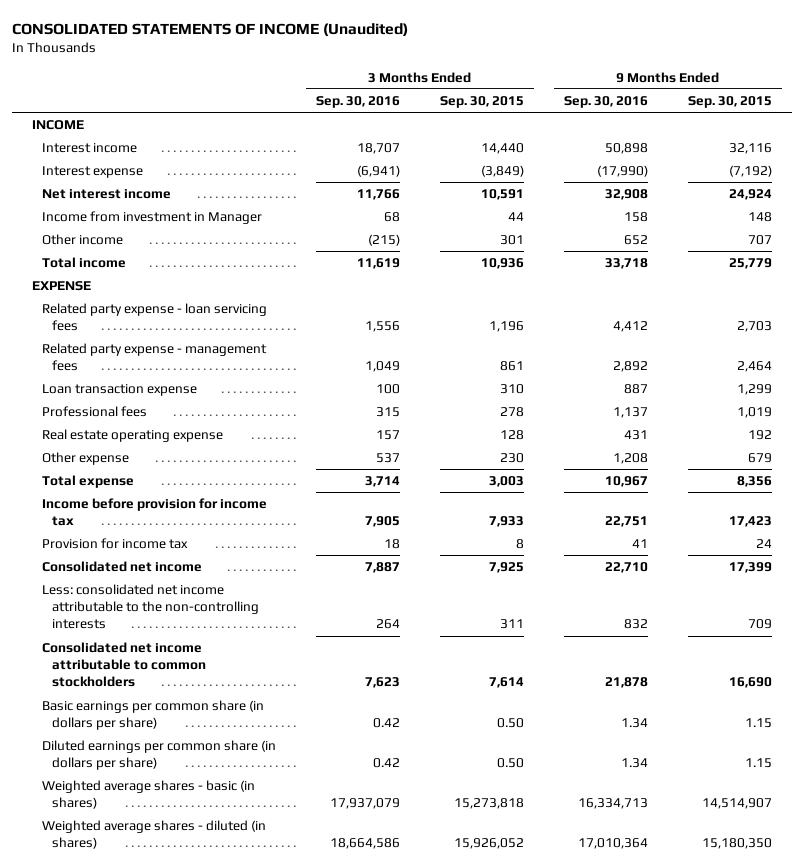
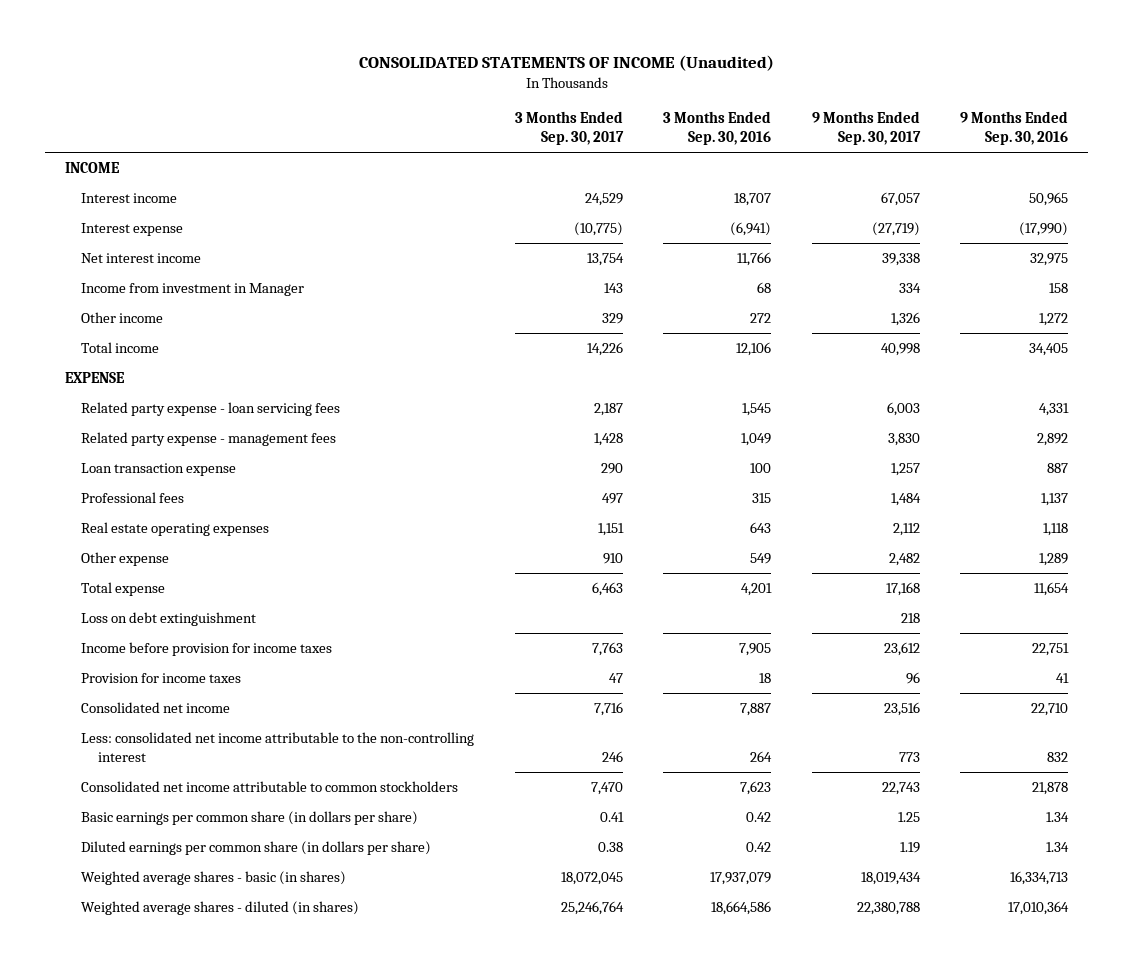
[440,96,525,109] Sep. 30, 2015 -> none
[688,96,773,109] Sep. 30, 2015 -> none
none -> [514,111,624,146] 3 Months Ended Sep. 30, 2017
none -> [811,111,921,146] 9 Months Ended Sep. 30, 2017
[605,143,649,155] 50,898 -> [1029,192,1069,207] 50,965
[605,189,649,201] 32,908 -> [1030,253,1069,267] 32,975
[368,234,401,247] (215) -> [750,313,772,324] 272
[624,235,649,246] 652 -> [1039,313,1069,327] 1,272
[357,258,401,270] 11,619 -> [736,342,772,357] 12,106
[605,258,649,270] 33,718 -> [1029,343,1069,357] 34,405
[365,321,401,333] 1,556 -> [742,403,772,417] 1,545
[613,321,649,333] 4,412 -> [1039,403,1070,417] 4,331
[41,429,223,443] Real estate operating expense -> [81,522,270,537] Real estate operating expenses
[376,430,401,441] 157 -> [750,522,772,534] 643
[624,430,649,441] 431 -> [1043,523,1069,537] 1,118
[376,453,401,464] 537 -> [750,553,772,565] 549
[613,453,649,465] 1,208 -> [1039,553,1069,567] 1,289
[365,476,401,488] 3,714 -> [741,583,773,597] 4,201
[605,476,649,488] 10,967 -> [1034,582,1070,597] 11,654
none -> [81,612,257,627] Loss on debt extinguishment
[41,498,267,527] Income before provision for income tax -> [81,642,333,657] Income before provision for income taxes
[41,538,188,550] Provision for income tax -> [81,673,242,684] Provision for income taxes
[41,584,259,630] Less: consolidated net income attributable to the non-controlling interests -> [81,732,475,763] Less: consolidated net income attributable to the non-controlling interest

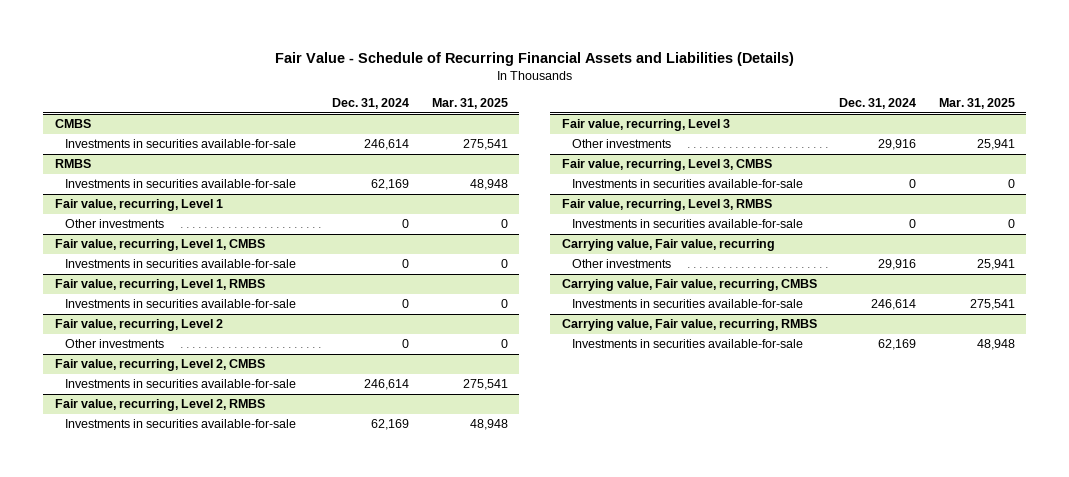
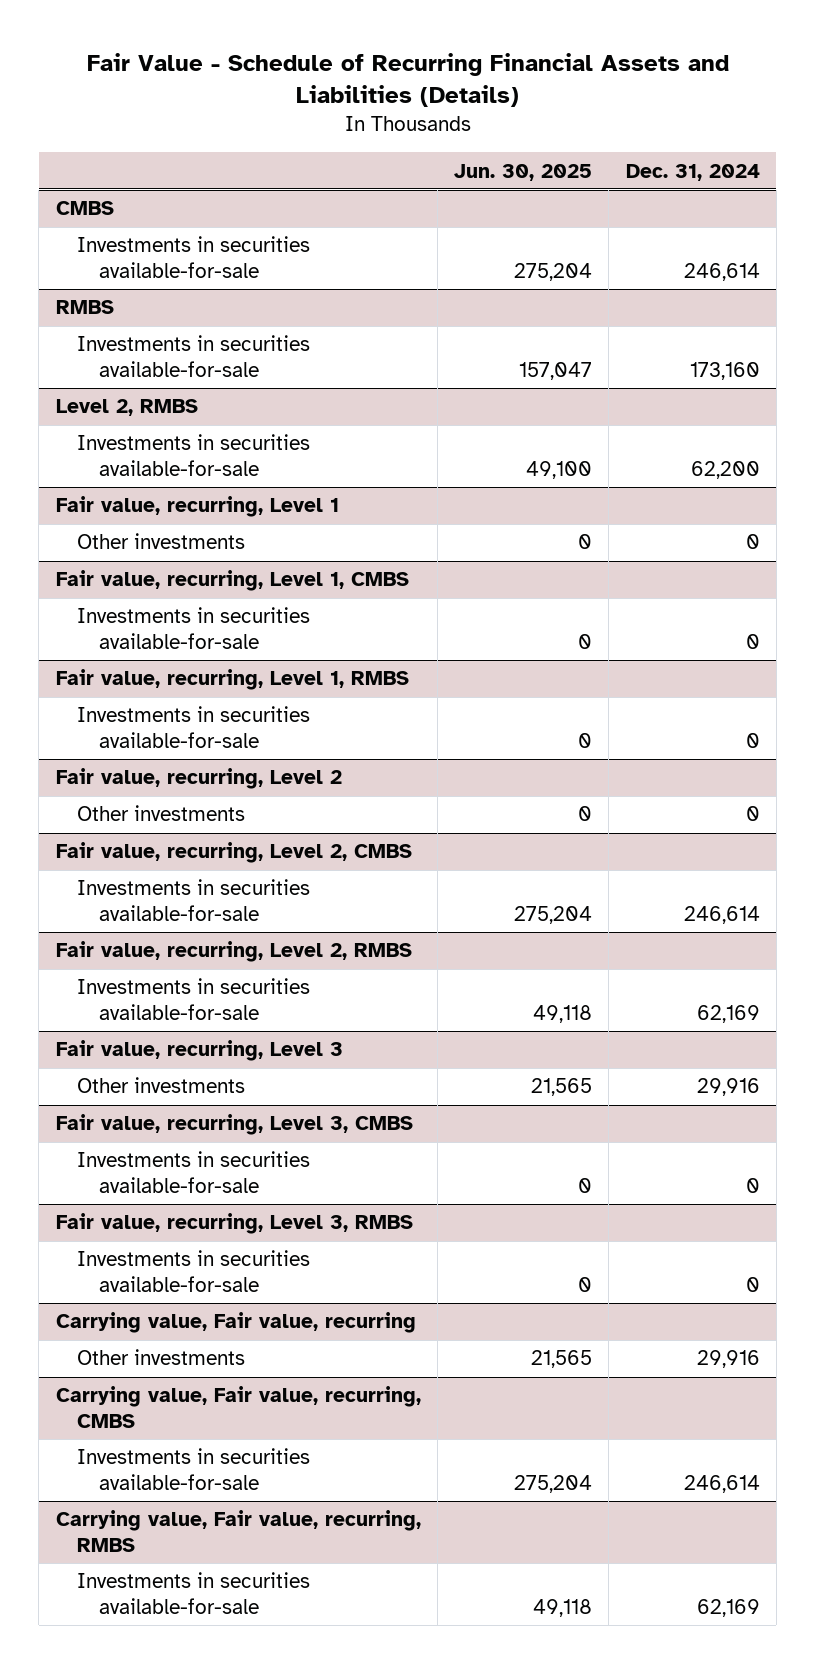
[431,98,508,110] Mar. 31, 2025 -> none
none -> [454,163,593,181] Jun. 30, 2025
[371,179,410,191] 62,169 -> [689,361,760,380] 173,160
none -> [55,399,198,417] Level 2, RMBS
none -> [77,434,311,476] Investments in securities available-for-sale

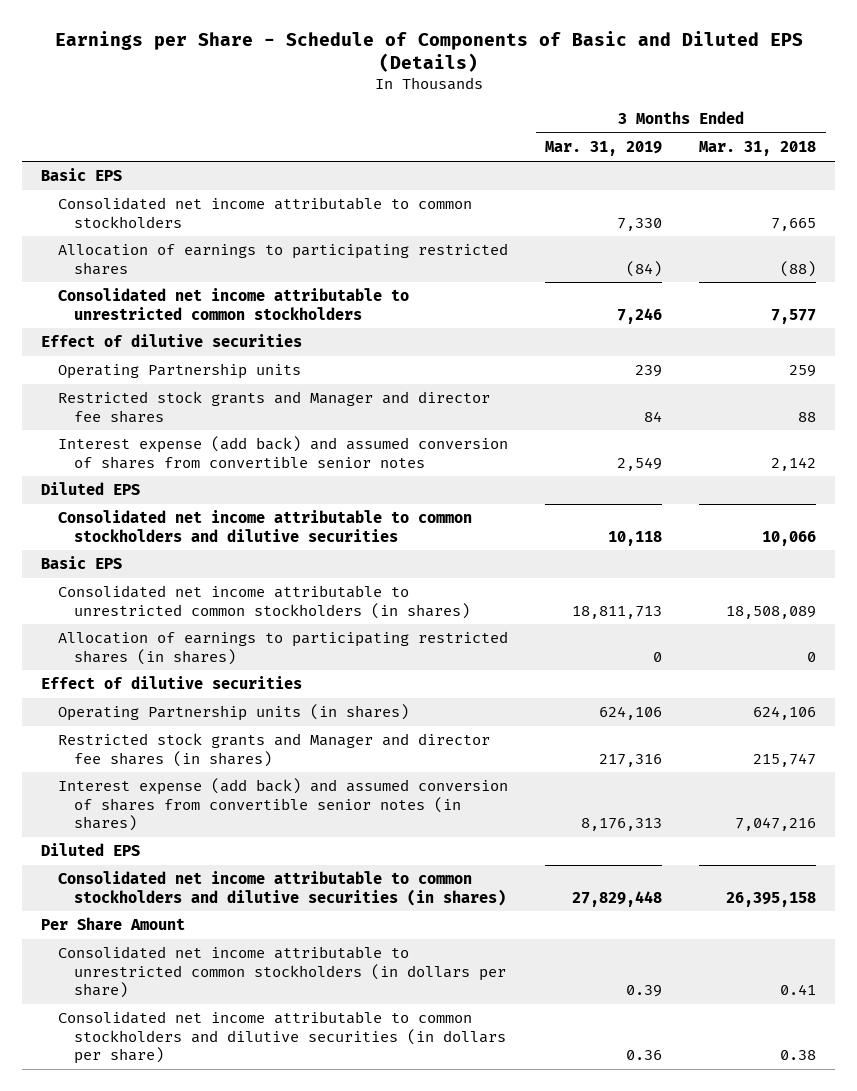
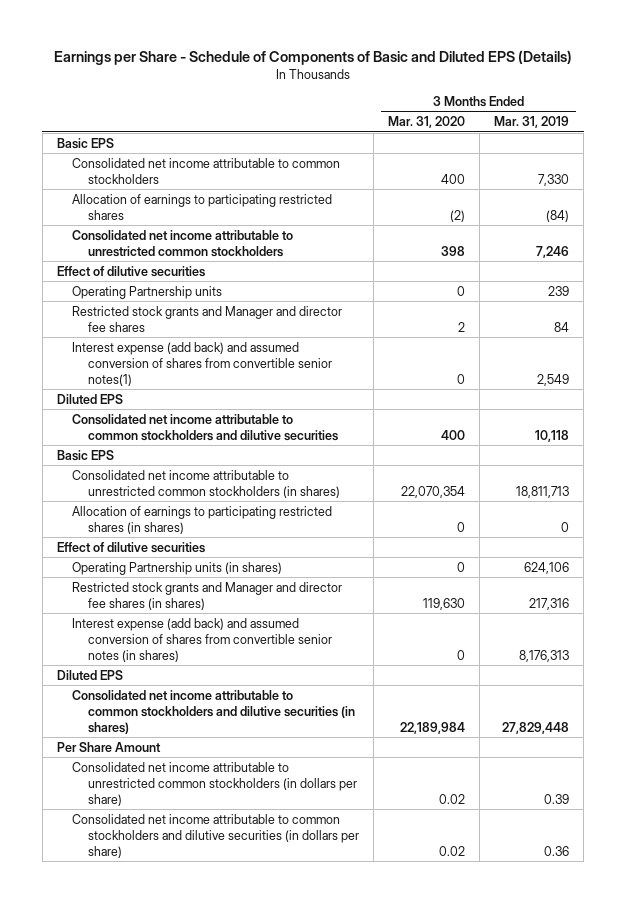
[699,141,817,157] Mar. 31, 2018 -> none
none -> [387,116,465,129] Mar. 31, 2020
[57,436,508,469] Interest expense (add back) and assumed conversion of shares from convertible senior notes -> [72,341,332,386] Interest expense (add back) and assumed conversion of shares from convertible senior notes(1)

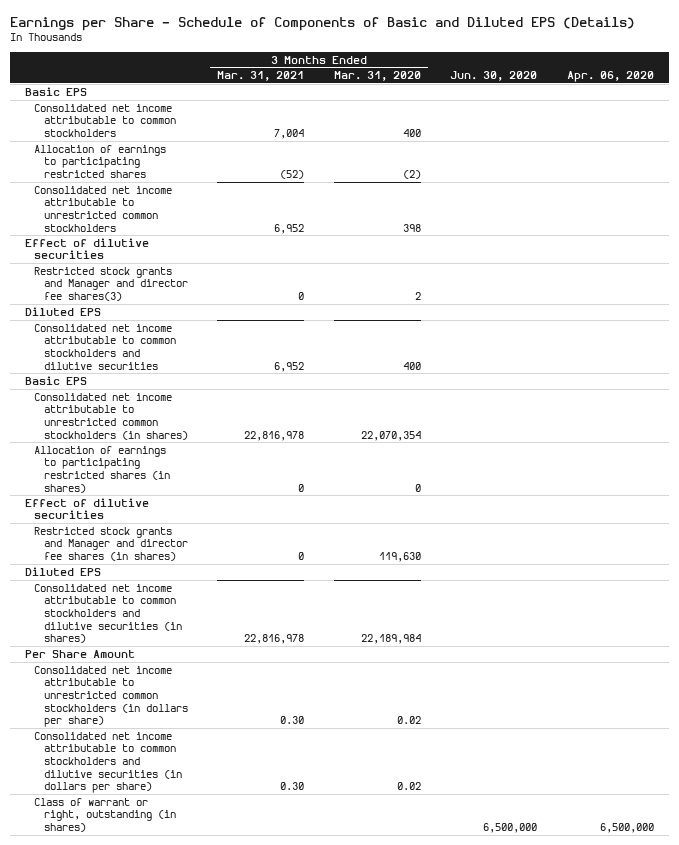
[494,116,570,129] Mar. 31, 2019 -> none
none -> [217,71,305,82] Mar. 31, 2021
none -> [450,71,538,82] Jun. 30, 2020
none -> [566,71,654,83] Apr. 06, 2020
[72,285,223,299] Operating Partnership units -> none
[72,341,332,386] Interest expense (add back) and assumed conversion of shares from convertible senior notes(1) -> none
[72,305,343,332] Restricted stock grants and Manager and director fee shares -> [34,266,188,302] Restricted stock grants and Manager and director fee shares(3)
[72,561,283,575] Operating Partnership units (in shares) -> none
[72,617,332,662] Interest expense (add back) and assumed conversion of shares from convertible senior notes (in shares) -> none
none -> [34,797,176,833] Class of warrant or right, outstanding (in shares)

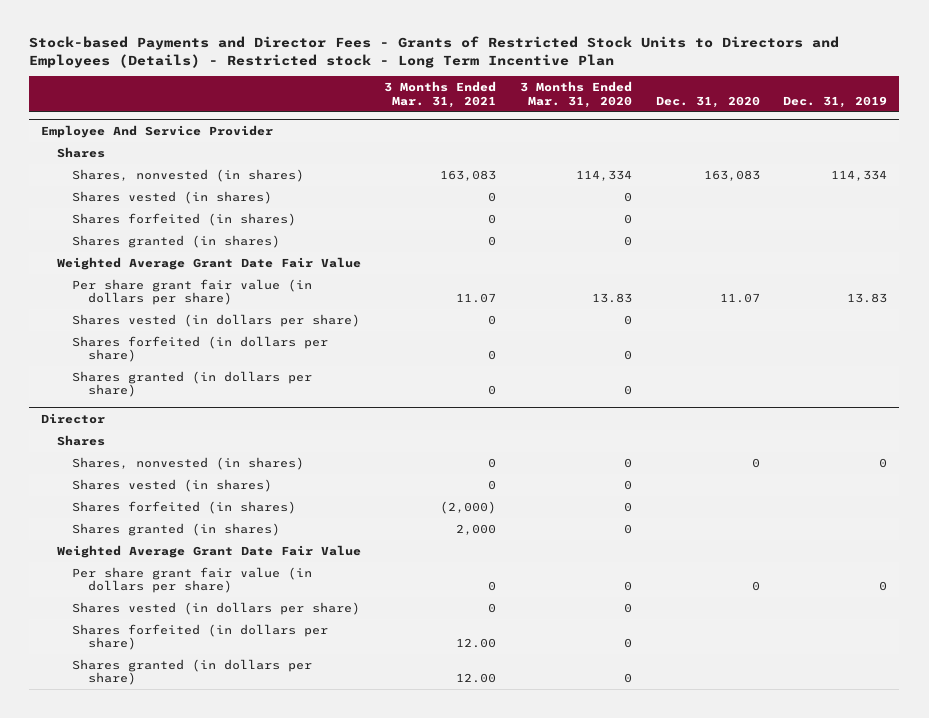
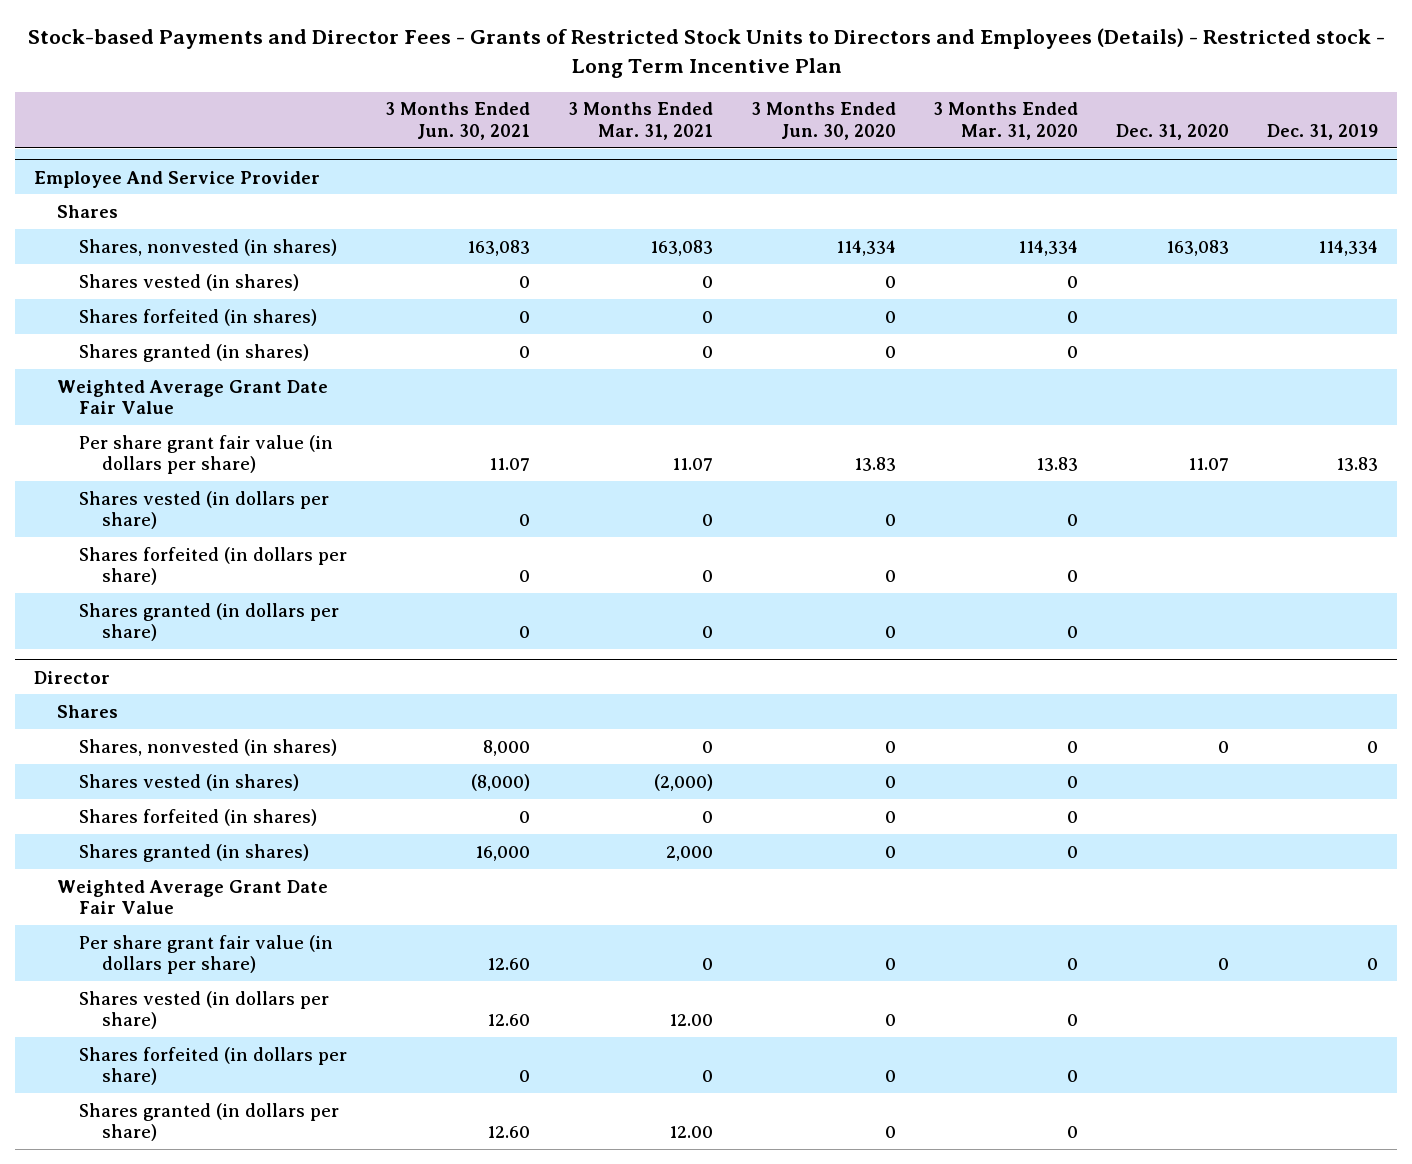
none -> [384,102,530,140] 3 Months Ended Jun. 30, 2021
none -> [750,102,896,140] 3 Months Ended Jun. 30, 2020
[488,480,497,491] 0 -> [653,773,713,791] (2,000)
[440,501,497,515] (2,000) -> [701,810,713,823] 0
[488,603,497,614] 0 -> [668,1014,713,1027] 12.00
[456,638,497,649] 12.00 -> [701,1070,713,1083] 0

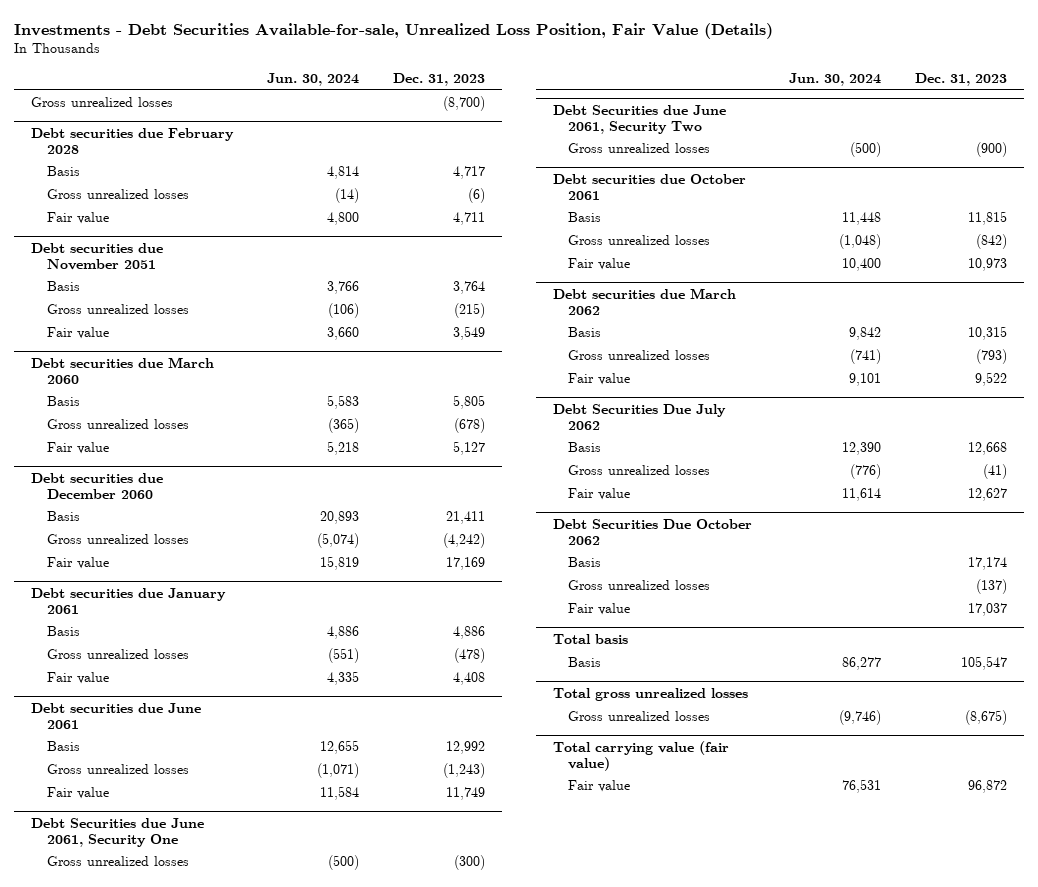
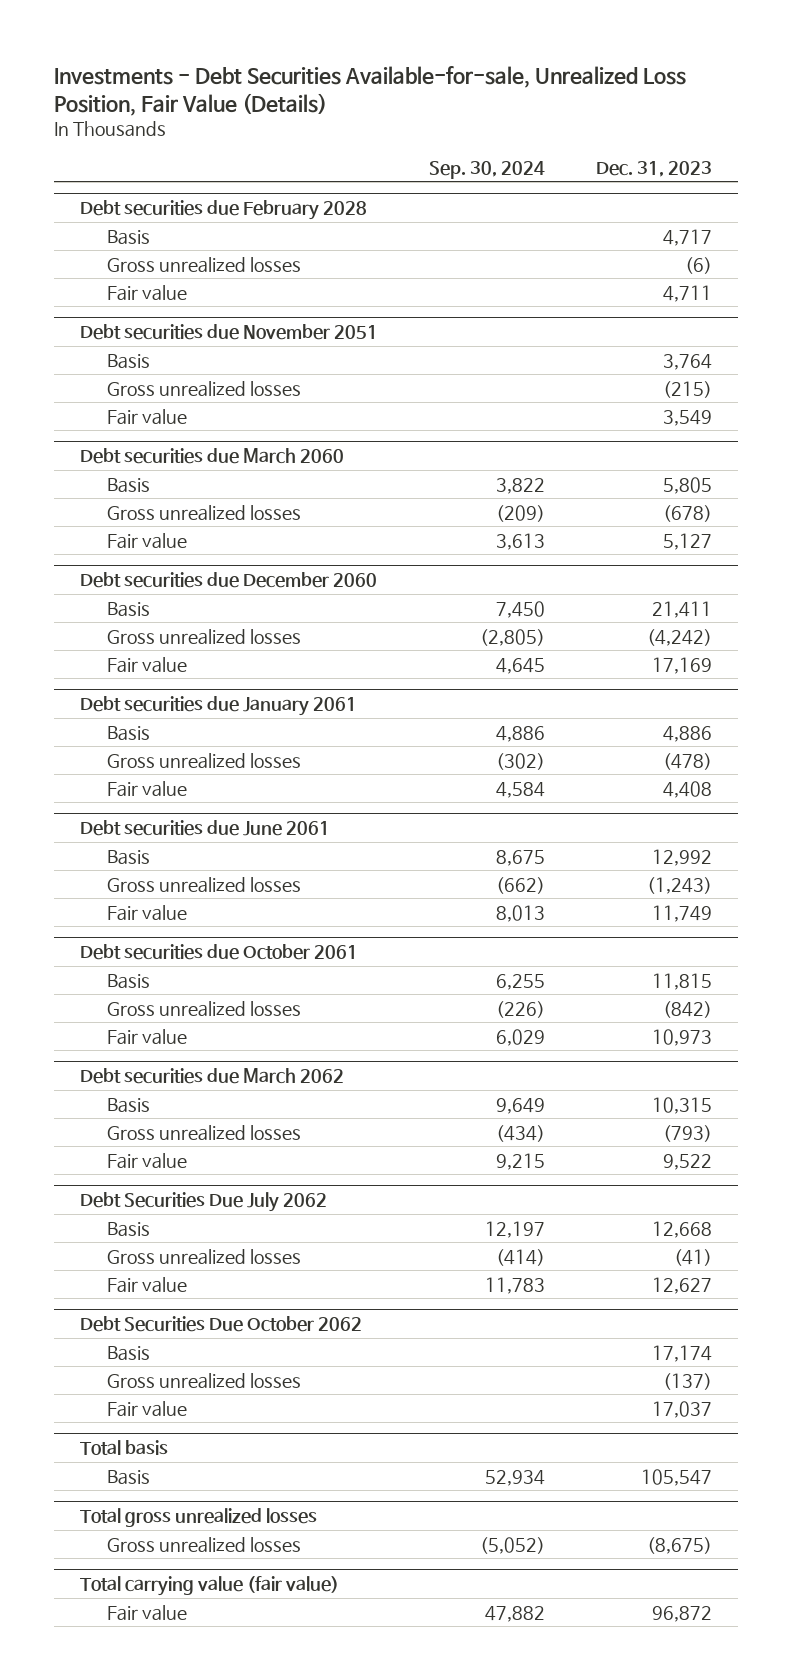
[267,72,360,86] Jun. 30, 2024 -> none
none -> [428,161,545,180] Sep. 30, 2024
[31,97,174,108] Gross unrealized losses -> none
[31,817,205,847] Debt Securities due June 2061, Security One -> none
[46,856,189,867] Gross unrealized losses -> none
[552,104,726,134] Debt Securities due June 2061, Security Two -> none
[568,143,711,154] Gross unrealized losses -> none

